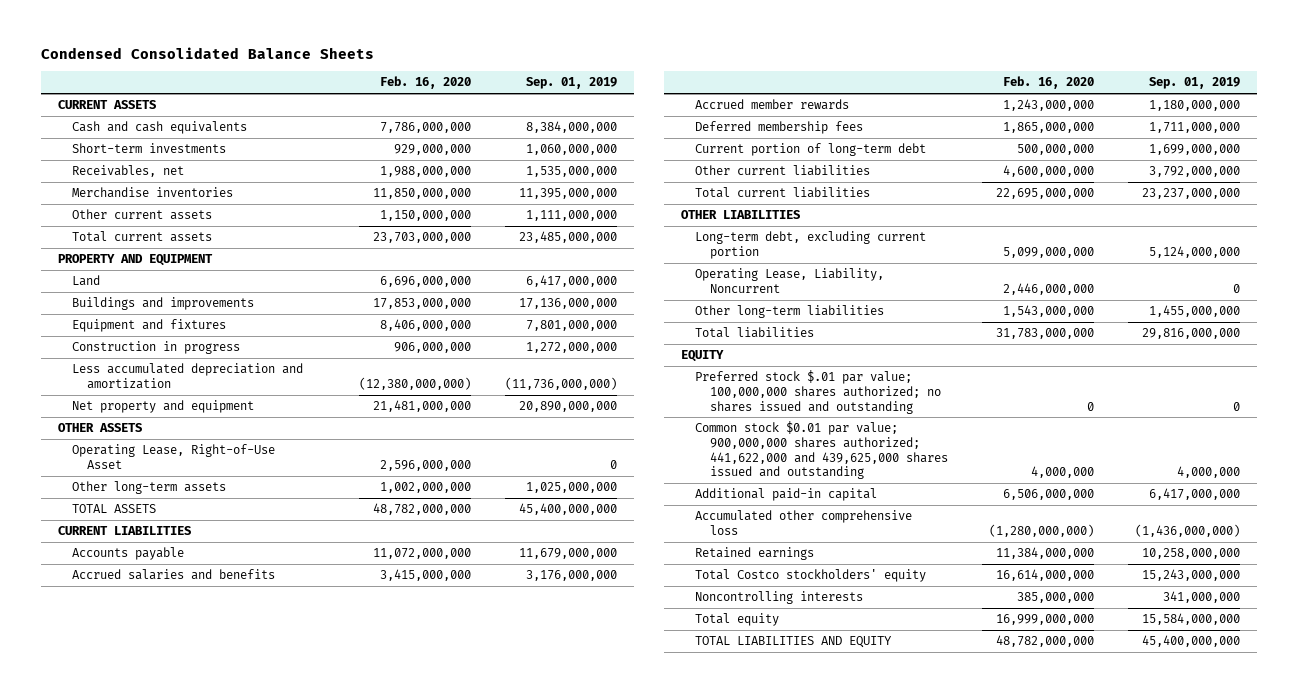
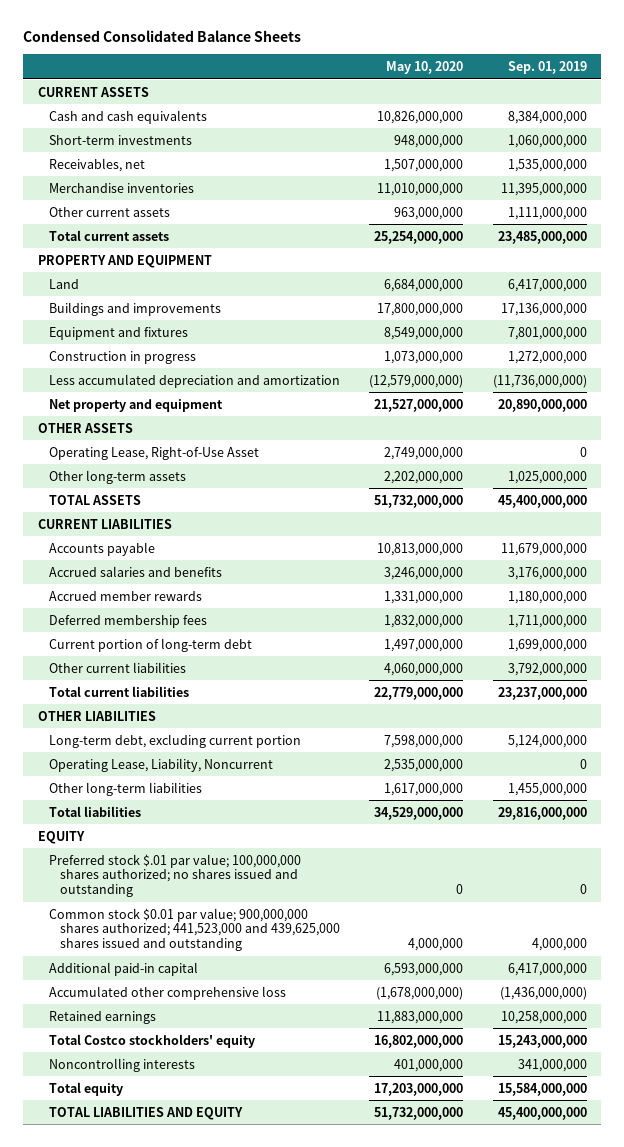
[379,76,471,90] Feb. 16, 2020 -> none
none -> [386,61,464,75] May 10, 2020
[695,421,948,480] Common stock $0.01 par value; 900,000,000 shares authorized; 441,622,000 and 439,625,000 shares issued and outstanding -> [48,907,341,952] Common stock $0.01 par value; 900,000,000 shares authorized; 441,523,000 and 439,625,000 shares issued and outstanding

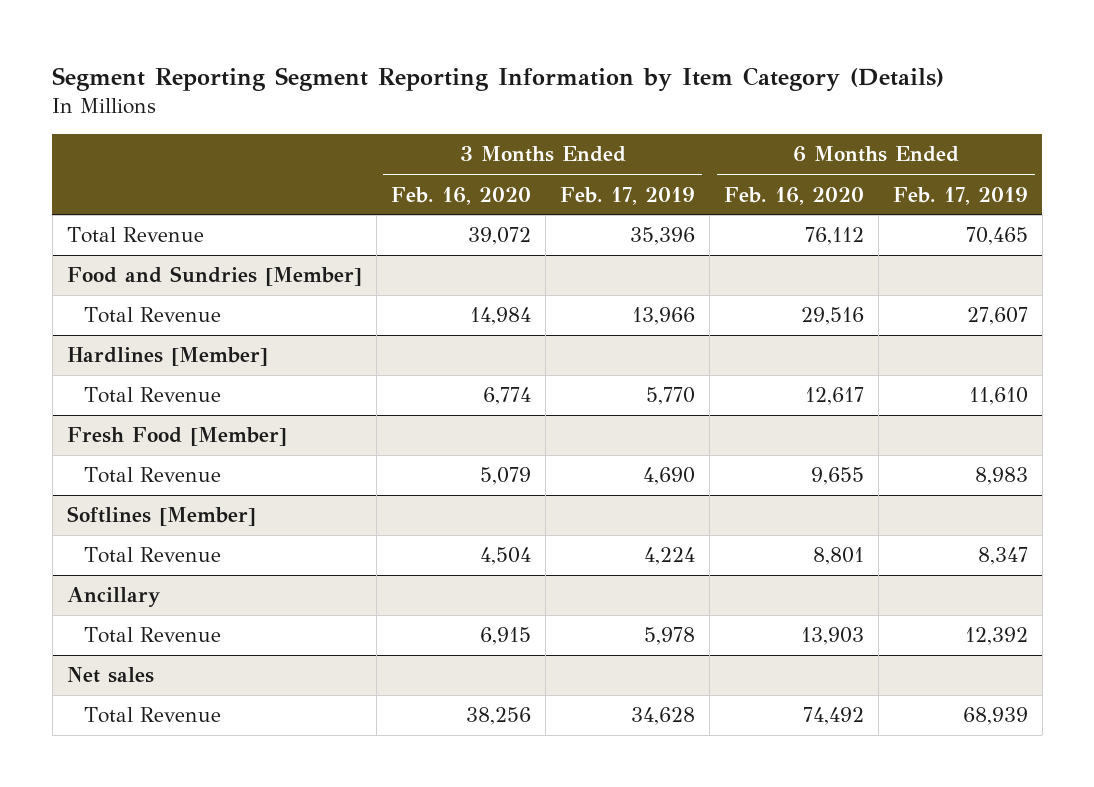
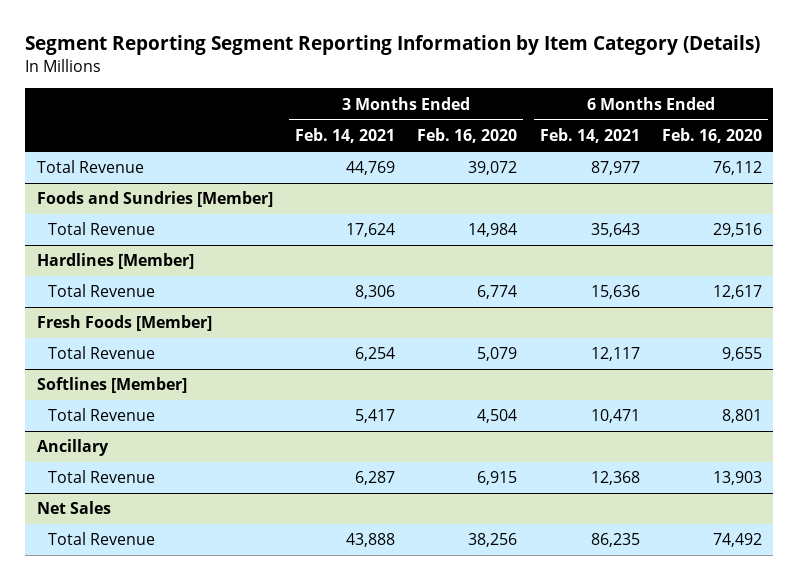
[559,186,695,205] Feb. 17, 2019 -> none
[892,186,1028,205] Feb. 17, 2019 -> none
none -> [294,128,395,144] Feb. 14, 2021
none -> [539,128,640,144] Feb. 14, 2021
[66,266,362,287] Food and Sundries [Member] -> [36,191,273,208] Foods and Sundries [Member]
[66,427,287,447] Fresh Food [Member] -> [36,315,212,332] Fresh Foods [Member]
[66,667,154,684] Net sales -> [36,501,111,515] Net Sales

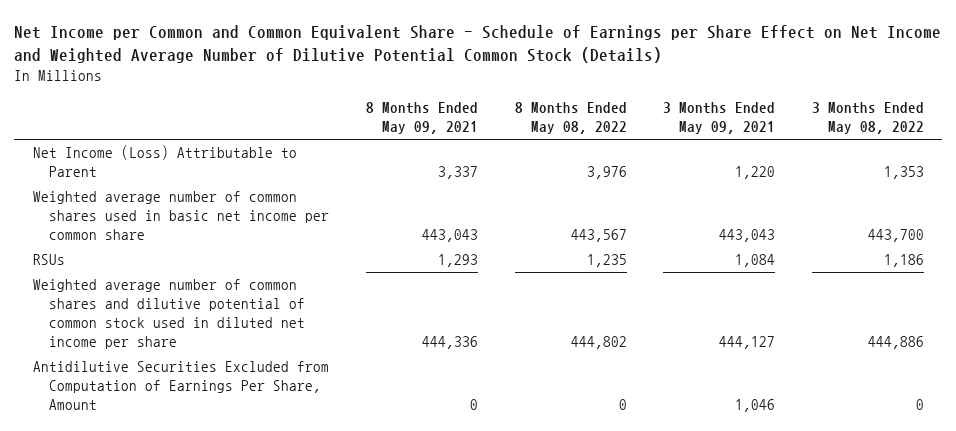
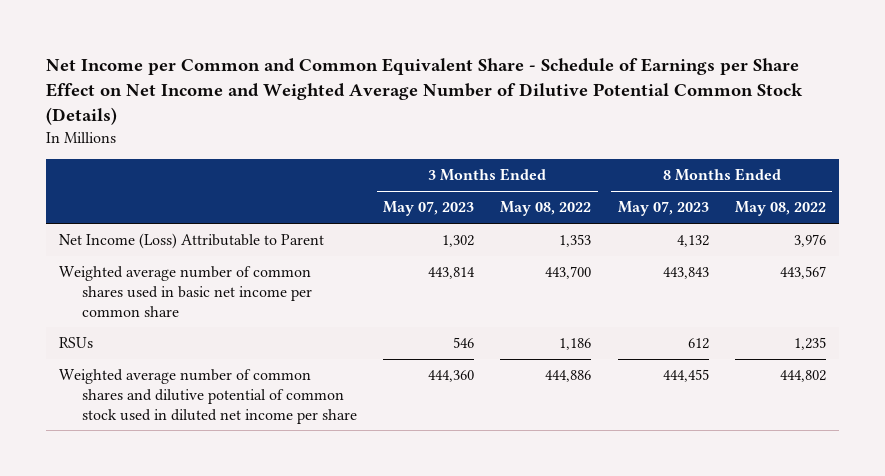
[365,102,478,135] 8 Months Ended May 09, 2021 -> none
[663,102,776,135] 3 Months Ended May 09, 2021 -> none
none -> [383,201,475,217] May 07, 2023
none -> [617,201,709,217] May 07, 2023
[32,361,329,411] Antidilutive Securities Excluded from Computation of Earnings Per Share, Amount -> none

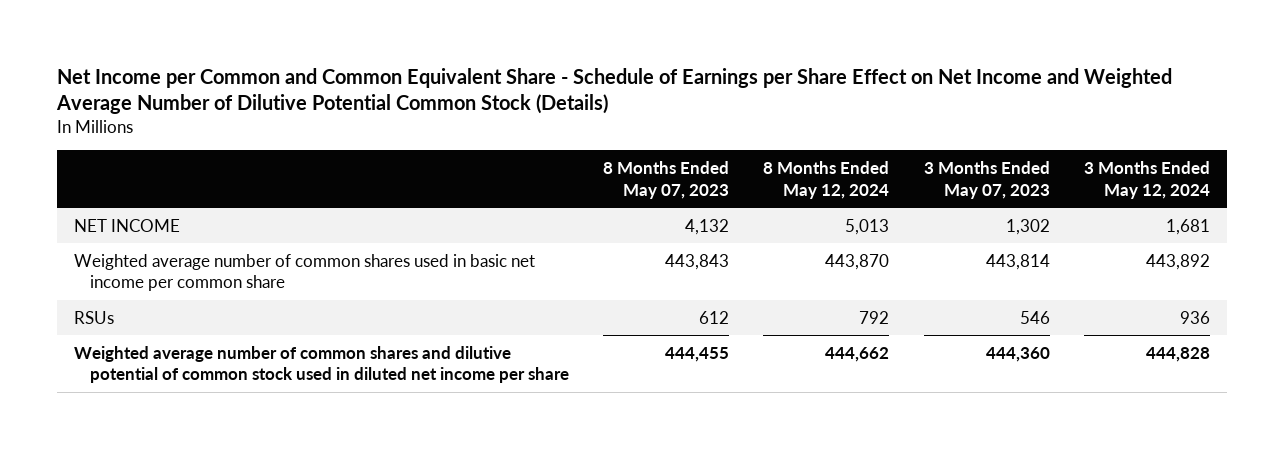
[500,201,592,217] May 08, 2022 -> none
[734,201,826,217] May 08, 2022 -> none
none -> [763,161,890,199] 8 Months Ended May 12, 2024
none -> [1083,161,1210,199] 3 Months Ended May 12, 2024
[58,233,324,250] Net Income (Loss) Attributable to Parent -> [74,218,181,232] NET INCOME

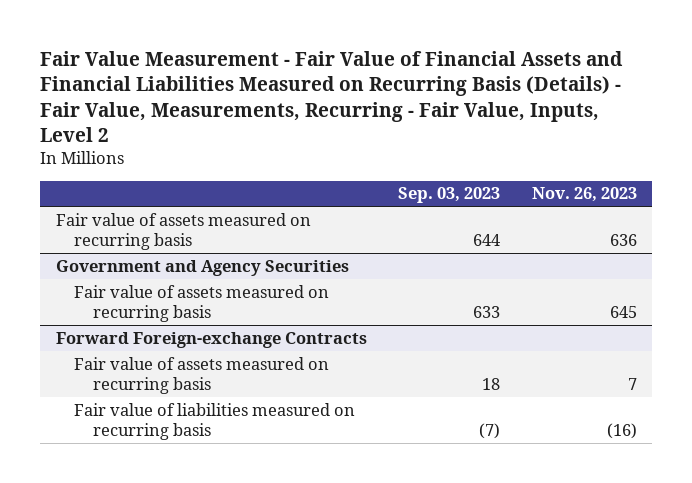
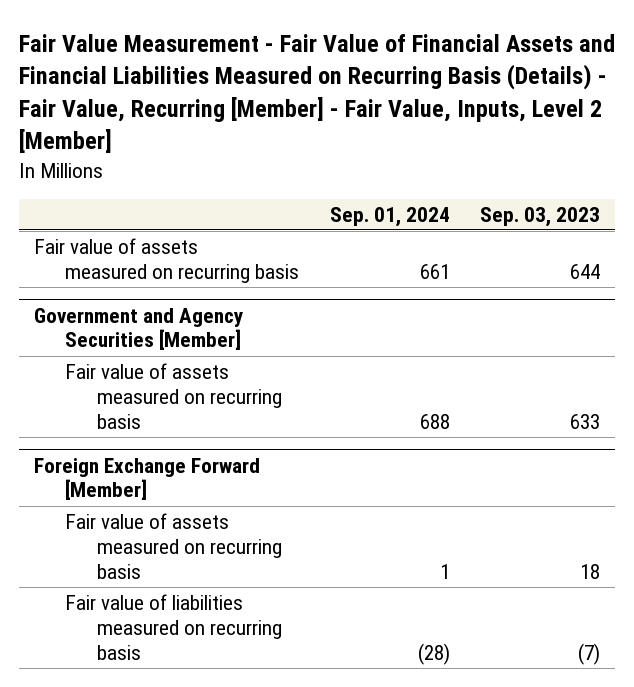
[40,50,624,143] Fair Value Measurement - Fair Value of Financial Assets and Financial Liabilities Measured on Recurring Basis (Details) - Fair Value, Measurements, Recurring - Fair Value, Inputs, Level 2 -> [18,33,615,154] Fair Value Measurement - Fair Value of Financial Assets and Financial Liabilities Measured on Recurring Basis (Details) - Fair Value, Recurring [Member] - Fair Value, Inputs, Level 2 [Member]
[531,187,637,203] Nov. 26, 2023 -> none
none -> [329,206,450,227] Sep. 01, 2024
[55,259,349,276] Government and Agency Securities -> [34,307,244,351] Government and Agency Securities [Member]
[55,331,367,348] Forward Foreign-exchange Contracts -> [34,457,261,501] Foreign Exchange Forward [Member]

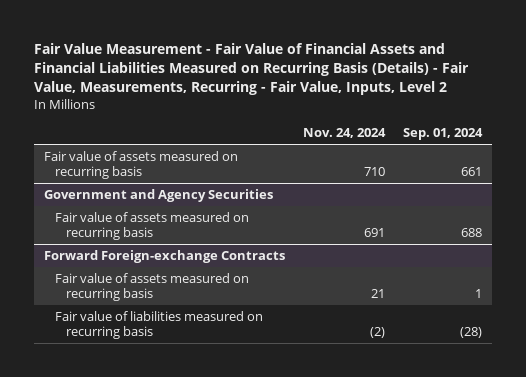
[18,33,615,154] Fair Value Measurement - Fair Value of Financial Assets and Financial Liabilities Measured on Recurring Basis (Details) - Fair Value, Recurring [Member] - Fair Value, Inputs, Level 2 [Member] -> [34,42,470,95] Fair Value Measurement - Fair Value of Financial Assets and Financial Liabilities Measured on Recurring Basis (Details) - Fair Value, Measurements, Recurring - Fair Value, Inputs, Level 2
[479,206,600,227] Sep. 03, 2023 -> none
none -> [303,128,387,139] Nov. 24, 2024
[34,307,244,351] Government and Agency Securities [Member] -> [43,188,273,202] Government and Agency Securities
[34,457,261,501] Foreign Exchange Forward [Member] -> [43,249,285,263] Forward Foreign-exchange Contracts

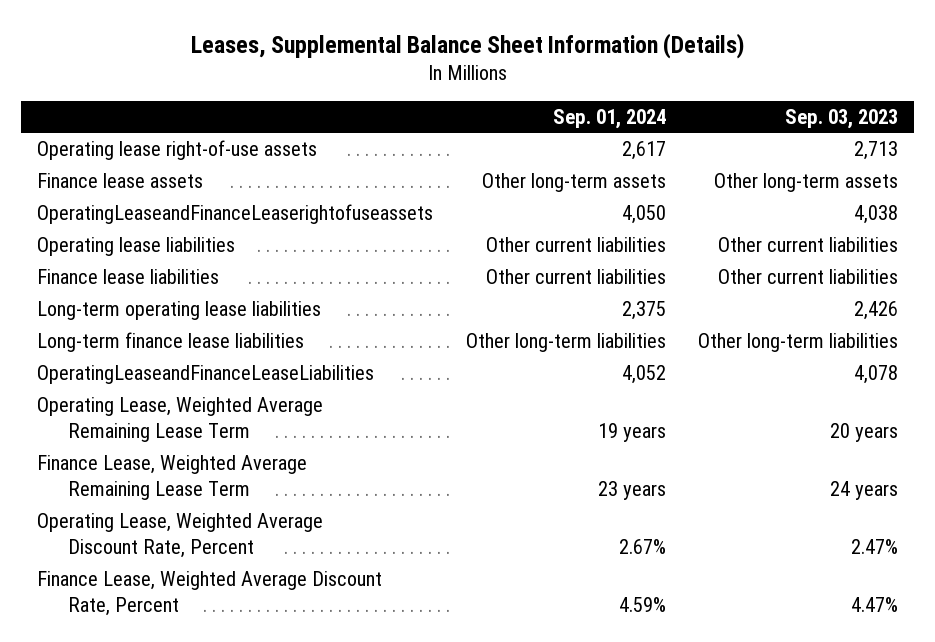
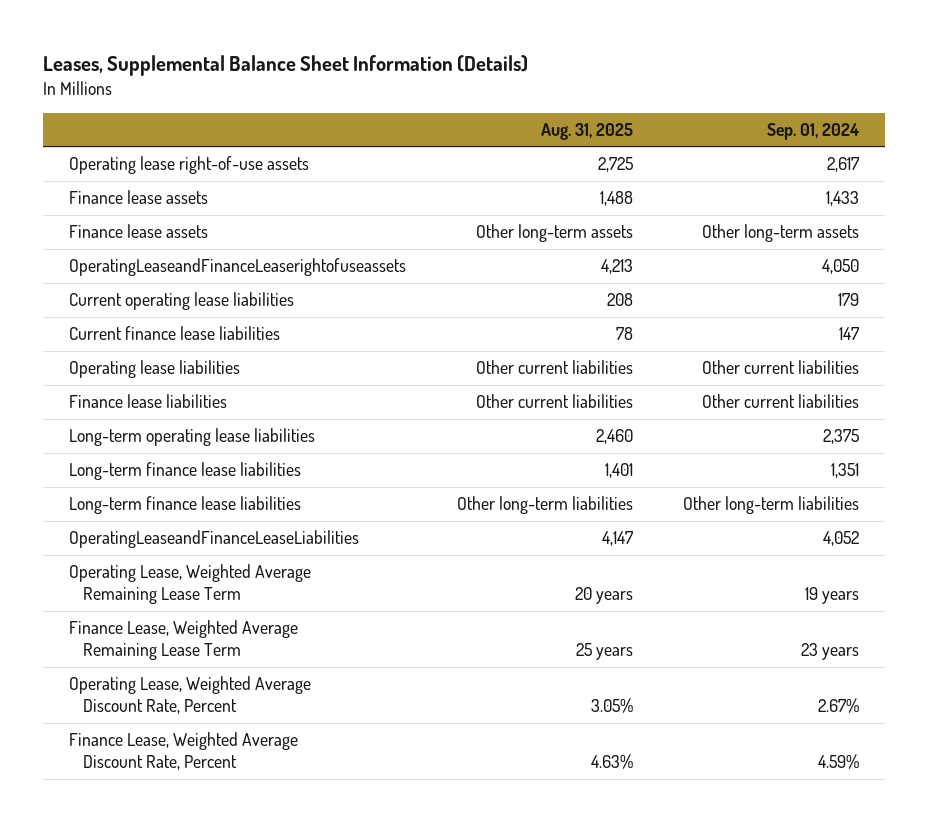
[785,108,899,129] Sep. 03, 2023 -> none
none -> [540,122,633,140] Aug. 31, 2025
none -> [68,190,208,205] Finance lease assets
none -> [68,292,294,311] Current operating lease liabilities
none -> [68,326,280,341] Current finance lease liabilities
none -> [68,462,301,481] Long-term finance lease liabilities

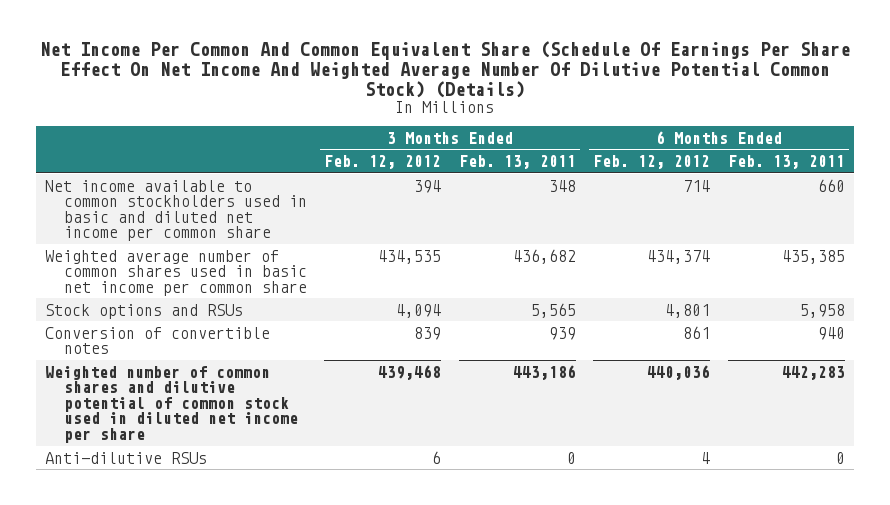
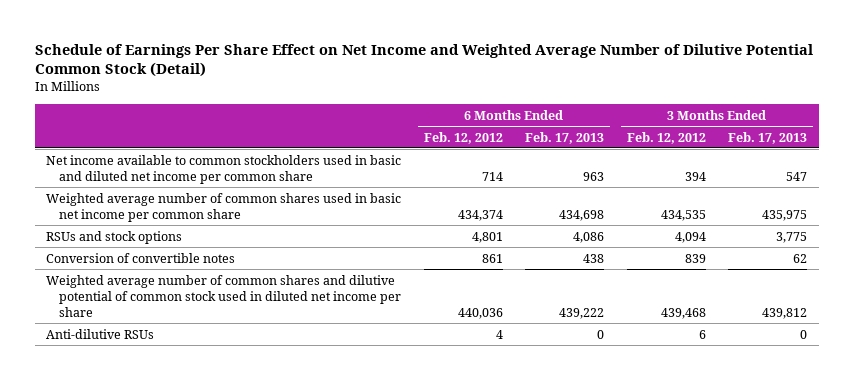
[39,41,850,99] Net Income Per Common And Common Equivalent Share (Schedule Of Earnings Per Share Effect On Net Income And Weighted Average Number Of Dilutive Potential Common Stock) (Details) -> [34,43,813,78] Schedule of Earnings Per Share Effect on Net Income and Weighted Average Number of Dilutive Potential Common Stock (Detail)
[458,155,576,170] Feb. 13, 2011 -> none
[727,155,845,170] Feb. 13, 2011 -> none
none -> [525,131,605,144] Feb. 17, 2013
none -> [728,131,808,144] Feb. 17, 2013
[44,303,243,319] Stock options and RSUs -> [46,230,183,244] RSUs and stock options
[44,365,298,443] Weighted number of common shares and dilutive potential of common stock used in diluted net income per share -> [46,274,402,317] Weighted average number of common shares and dilutive potential of common stock used in diluted net income per share

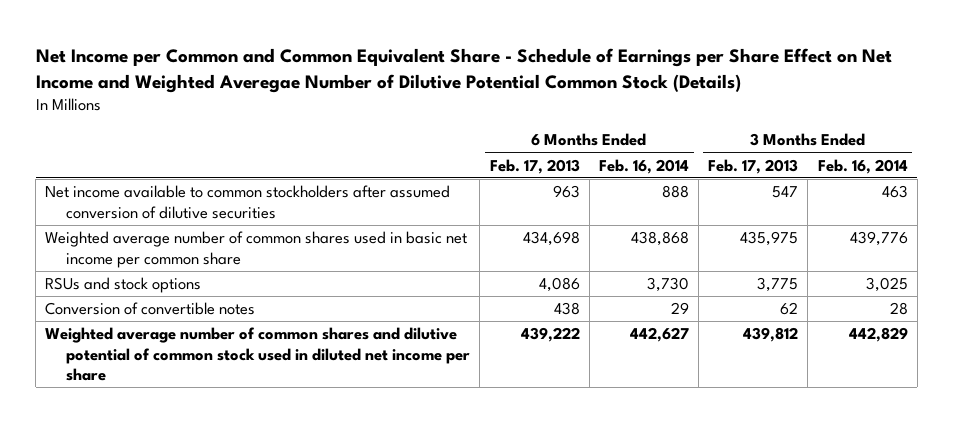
[34,43,813,78] Schedule of Earnings Per Share Effect on Net Income and Weighted Average Number of Dilutive Potential Common Stock (Detail) -> [35,47,892,93] Net Income per Common and Common Equivalent Share - Schedule of Earnings per Share Effect on Net Income and Weighted Averegae Number of Dilutive Potential Common Stock (Details)
[423,131,503,144] Feb. 12, 2012 -> none
[626,131,706,144] Feb. 12, 2012 -> none
none -> [598,158,689,174] Feb. 16, 2014
none -> [817,158,908,174] Feb. 16, 2014
[46,154,402,184] Net income available to common stockholders used in basic and diluted net income per common share -> [45,185,451,219] Net income available to common stockholders after assumed conversion of dilutive securities
[46,328,155,339] Anti-dilutive RSUs -> none

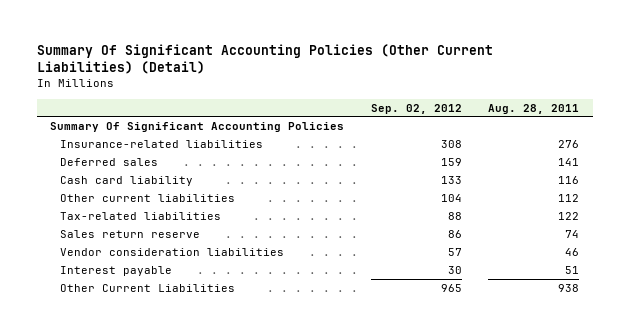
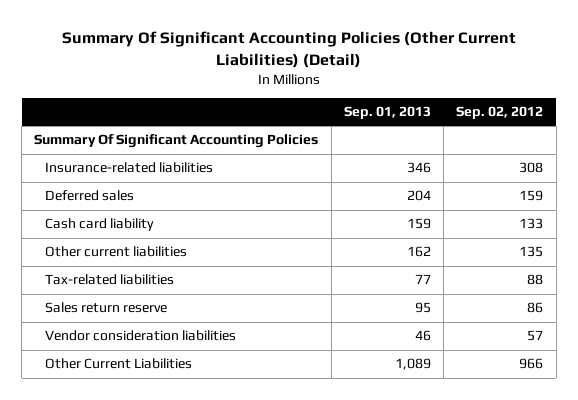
[488,103,580,114] Aug. 28, 2011 -> none
none -> [343,105,431,119] Sep. 01, 2013
[440,193,462,202] 104 -> [519,246,544,258] 135
[60,265,173,276] Interest payable -> none
[440,283,462,292] 965 -> [519,358,544,370] 966

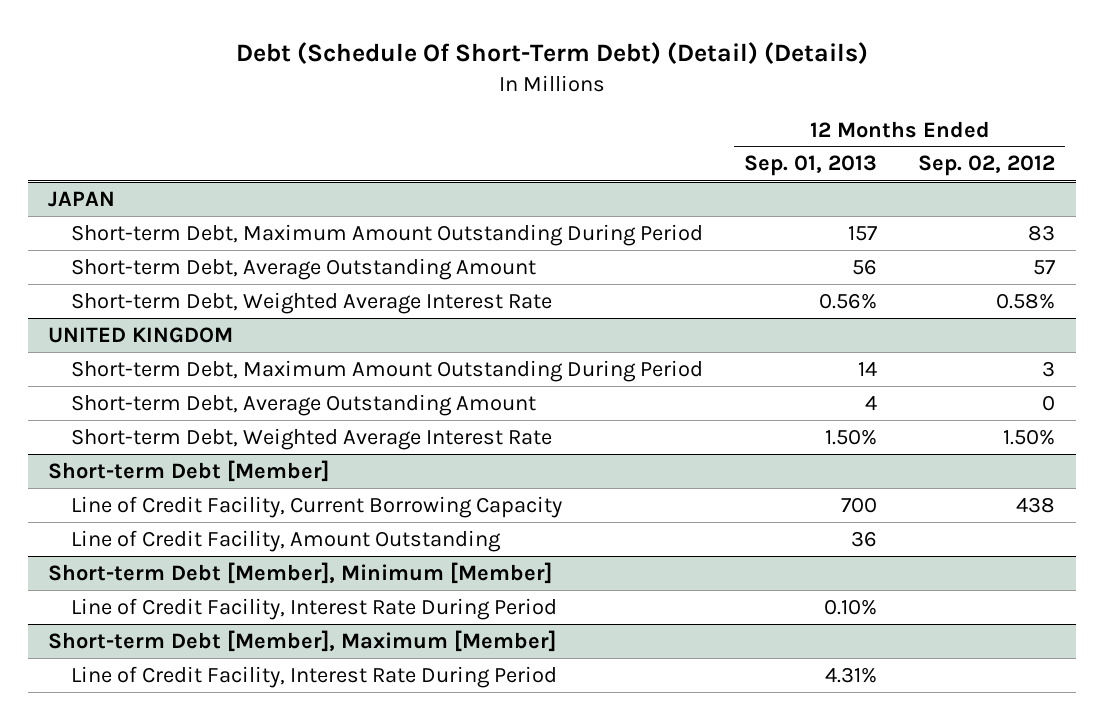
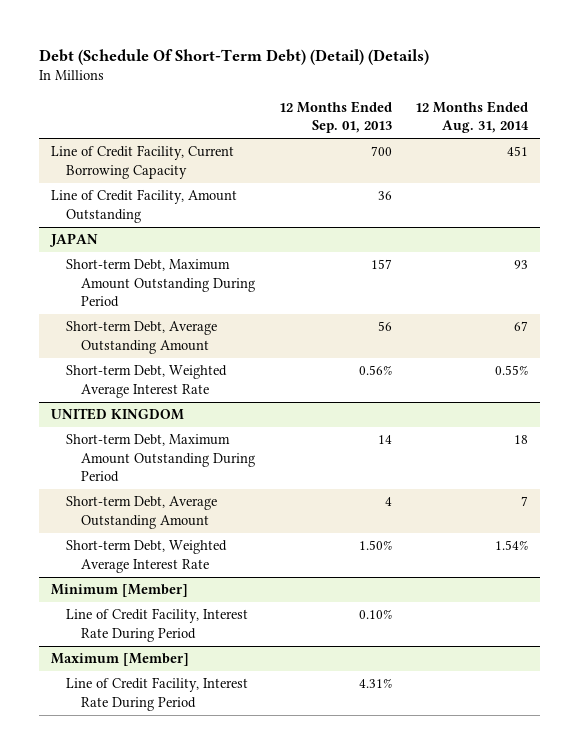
[918,155,1056,177] Sep. 02, 2012 -> none
none -> [415,100,530,134] 12 Months Ended Aug. 31, 2014
none -> [50,145,234,179] Line of Credit Facility, Current Borrowing Capacity
none -> [50,189,237,223] Line of Credit Facility, Amount Outstanding
[48,459,330,482] Short-term Debt [Member] -> none
[71,495,563,518] Line of Credit Facility, Current Borrowing Capacity -> none
[71,529,502,552] Line of Credit Facility, Amount Outstanding -> none
[48,561,553,584] Short-term Debt [Member], Minimum [Member] -> none
none -> [50,584,188,598] Minimum [Member]
[48,629,557,652] Short-term Debt [Member], Maximum [Member] -> none
none -> [50,653,189,667] Maximum [Member]

